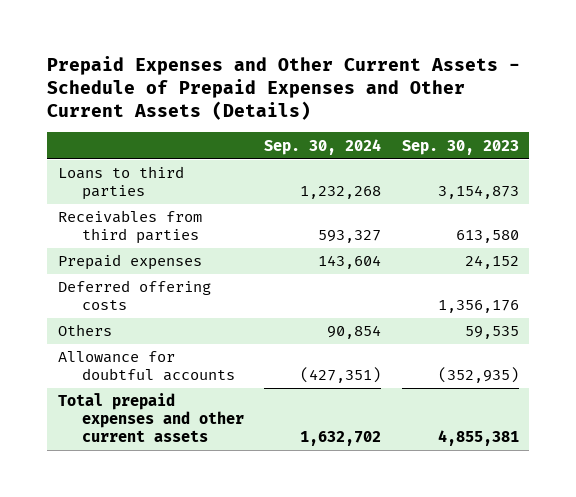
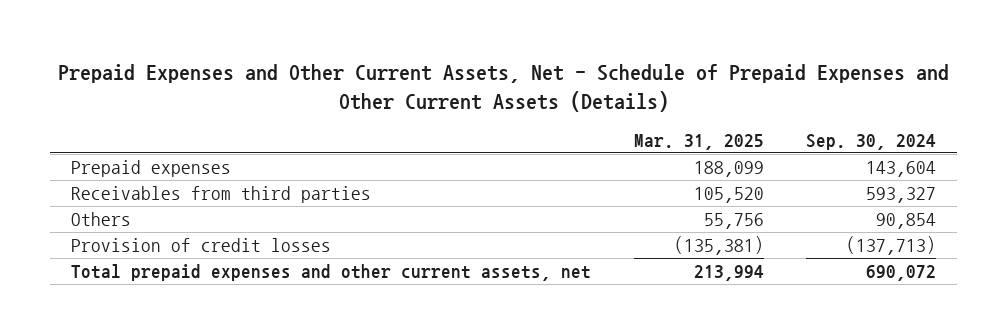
[47,55,521,121] Prepaid Expenses and Other Current Assets - Schedule of Prepaid Expenses and Other Current Assets (Details) -> [57,64,949,112] Prepaid Expenses and Other Current Assets, Net - Schedule of Prepaid Expenses and Other Current Assets (Details)
[401,139,519,155] Sep. 30, 2023 -> none
none -> [633,133,764,150] Mar. 31, 2025
[57,166,184,201] Loans to third parties -> none
[57,280,211,311] Deferred offering costs -> none
[57,210,202,245] Receivables from third parties -> [71,186,372,204] Receivables from third parties
[57,351,235,382] Allowance for doubtful accounts -> none
none -> [71,238,332,253] Provision of credit losses
[57,393,244,443] Total prepaid expenses and other current assets -> [71,264,592,282] Total prepaid expenses and other current assets, net
[300,431,382,447] 1,632,702 -> [866,265,937,282] 690,072

